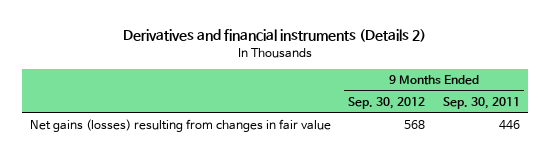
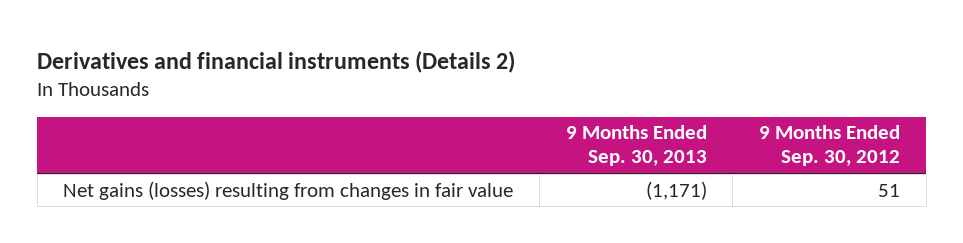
[442,96,520,109] Sep. 30, 2011 -> none
none -> [565,125,707,167] 9 Months Ended Sep. 30, 2013
[404,120,426,130] 568 -> [878,183,901,197] 51

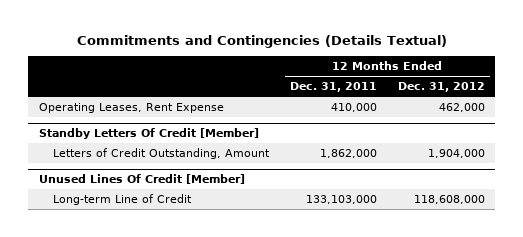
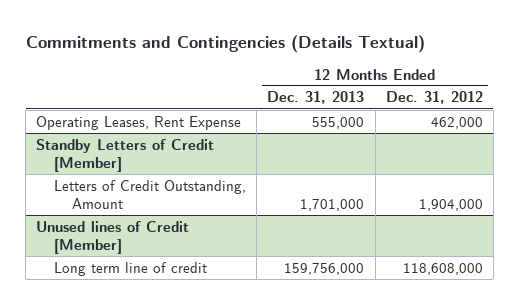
[289,82,377,93] Dec. 31, 2011 -> none
none -> [267,91,365,105] Dec. 31, 2013
[38,128,259,140] Standby Letters Of Credit [Member] -> [36,138,215,172] Standby Letters of Credit [Member]
[38,174,245,185] Unused Lines Of Credit [Member] -> [36,220,190,254] Unused lines of Credit [Member]
[53,193,193,205] Long-term Line of Credit -> [54,261,208,276] Long term line of credit

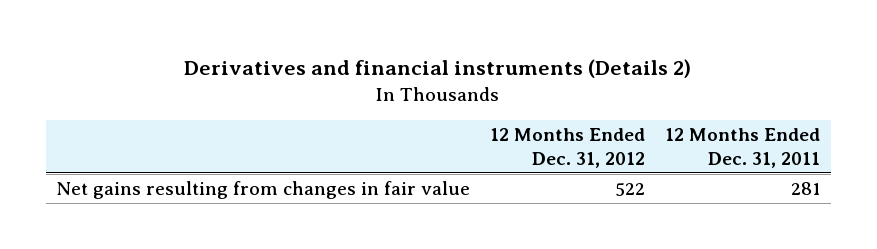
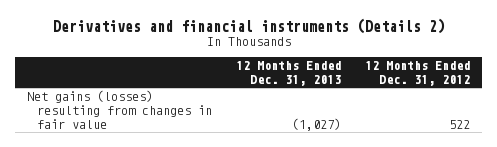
[665,127,821,168] 12 Months Ended Dec. 31, 2011 -> none
none -> [236,61,342,87] 12 Months Ended Dec. 31, 2013
[56,181,471,200] Net gains resulting from changes in fair value -> [27,90,213,129] Net gains (losses) resulting from changes in fair value

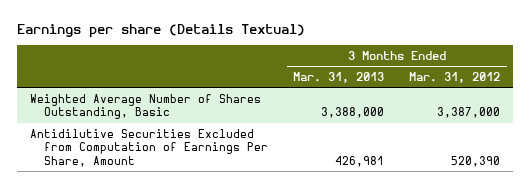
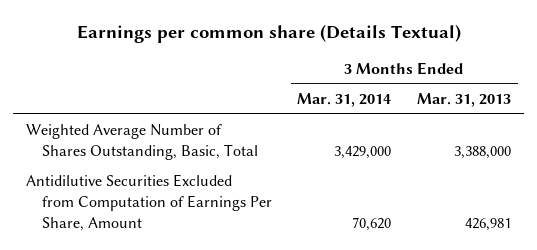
[17,24,306,39] Earnings per share (Details Textual) -> [76,23,461,43] Earnings per common share (Details Textual)
[409,71,501,83] Mar. 31, 2012 -> none
none -> [297,92,392,107] Mar. 31, 2014
[29,93,261,120] Weighted Average Number of Shares Outstanding, Basic -> [25,124,258,160] Weighted Average Number of Shares Outstanding, Basic, Total

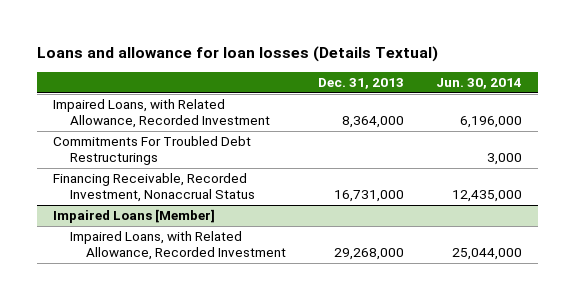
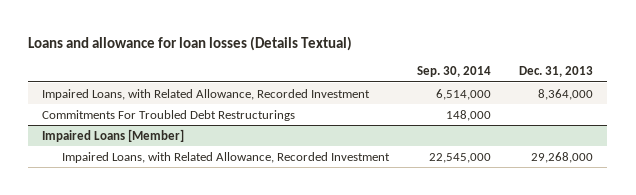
[436,77,523,89] Jun. 30, 2014 -> none
none -> [416,66,491,78] Sep. 30, 2014
[53,173,255,203] Financing Receivable, Recorded Investment, Nonaccrual Status -> none

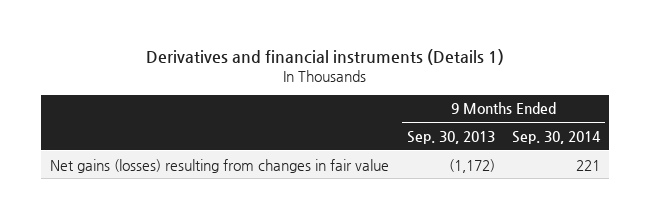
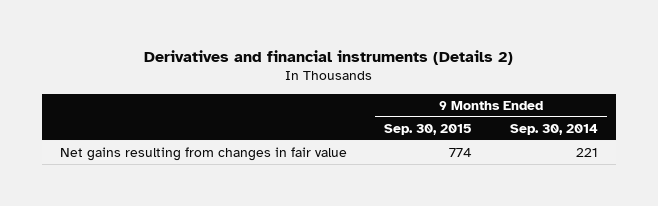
[146,49,505,66] Derivatives and financial instruments (Details 1) -> [143,50,513,66] Derivatives and financial instruments (Details 2)
[406,130,495,144] Sep. 30, 2013 -> none
none -> [384,123,473,135] Sep. 30, 2015
[49,158,389,173] Net gains (losses) resulting from changes in fair value -> [60,147,348,162] Net gains resulting from changes in fair value

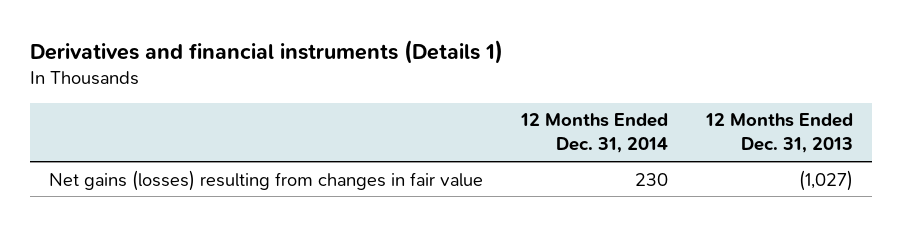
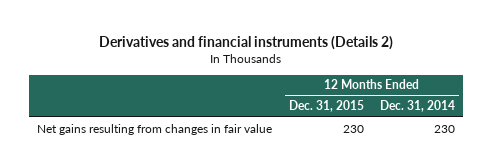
[29,39,503,64] Derivatives and financial instruments (Details 1) -> [99,36,394,51] Derivatives and financial instruments (Details 2)
[705,113,854,154] 12 Months Ended Dec. 31, 2013 -> none
none -> [288,100,364,113] Dec. 31, 2015
[48,169,483,191] Net gains (losses) resulting from changes in fair value -> [37,123,273,135] Net gains resulting from changes in fair value

